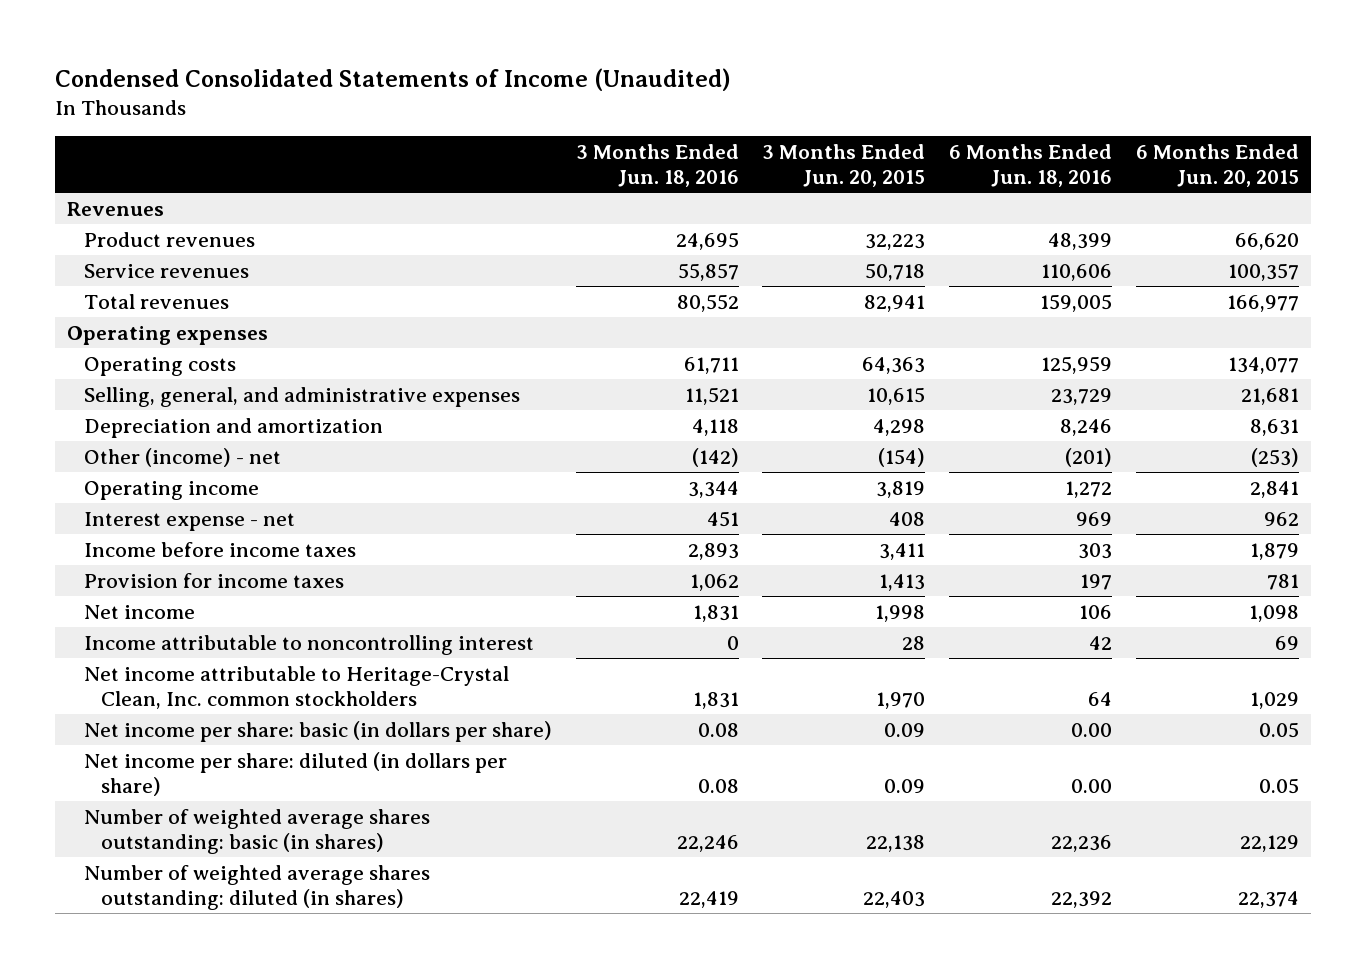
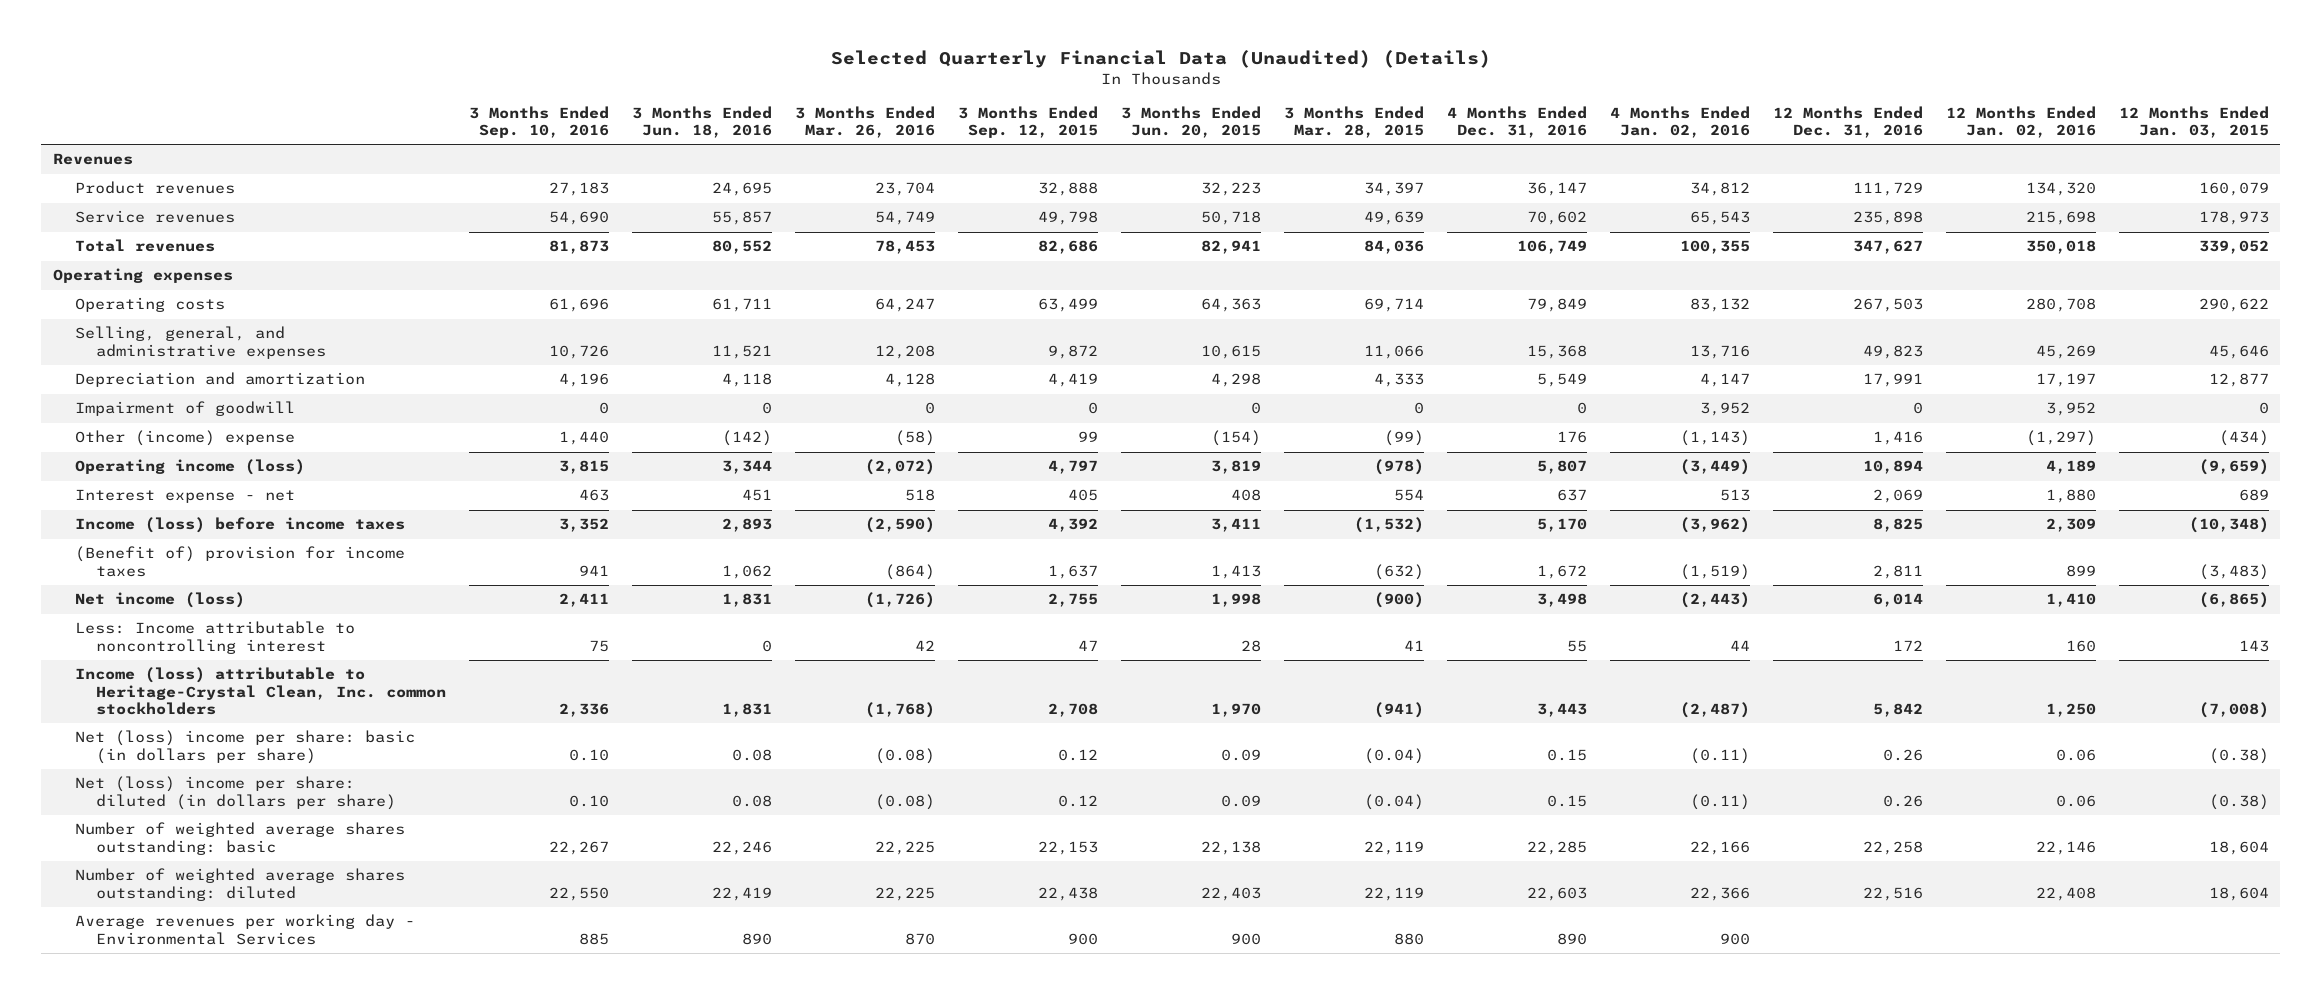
[54,68,731,92] Condensed Consolidated Statements of Income (Unaudited) -> [830,49,1491,68] Selected Quarterly Financial Data (Unaudited) (Details)
[949,143,1113,187] 6 Months Ended Jun. 18, 2016 -> none
[1135,143,1299,187] 6 Months Ended Jun. 20, 2015 -> none
none -> [469,105,610,138] 3 Months Ended Sep. 10, 2016
none -> [795,105,936,138] 3 Months Ended Mar. 26, 2016
none -> [958,105,1099,138] 3 Months Ended Sep. 12, 2015
none -> [1284,105,1425,138] 3 Months Ended Mar. 28, 2015
none -> [1446,105,1587,138] 4 Months Ended Dec. 31, 2016
none -> [1609,105,1750,138] 4 Months Ended Jan. 02, 2016
none -> [1772,105,1923,138] 12 Months Ended Dec. 31, 2016
none -> [1945,105,2096,138] 12 Months Ended Jan. 02, 2016
none -> [2118,105,2269,138] 12 Months Ended Jan. 03, 2015
none -> [74,401,295,417] Impairment of goodwill
[83,447,281,467] Other (income) - net -> [74,430,295,447] Other (income) expense
[83,480,259,500] Operating income -> [74,459,305,476] Operating income (loss)
[83,541,356,557] Income before income taxes -> [74,517,405,534] Income (loss) before income taxes
[83,572,344,588] Provision for income taxes -> [74,546,405,577] (Benefit of) provision for income taxes
[83,604,195,619] Net income -> [74,592,245,609] Net income (loss)
[83,634,534,655] Income attributable to noncontrolling interest -> [74,621,355,654] Less: Income attributable to noncontrolling interest
[83,665,509,709] Net income attributable to Heritage-Crystal Clean, Inc. common stockholders -> [74,667,447,716] Income (loss) attributable to Heritage-Crystal Clean, Inc. common stockholders
[83,720,552,742] Net income per share: basic (in dollars per share) -> [74,730,415,764] Net (loss) income per share: basic (in dollars per share)
[83,751,507,796] Net income per share: diluted (in dollars per share) -> [74,776,397,810] Net (loss) income per share: diluted (in dollars per share)
[83,808,430,854] Number of weighted average shares outstanding: basic (in shares) -> [74,822,405,855] Number of weighted average shares outstanding: basic
[83,864,430,910] Number of weighted average shares outstanding: diluted (in shares) -> [74,868,405,901] Number of weighted average shares outstanding: diluted
none -> [74,914,415,945] Average revenues per working day - Environmental Services

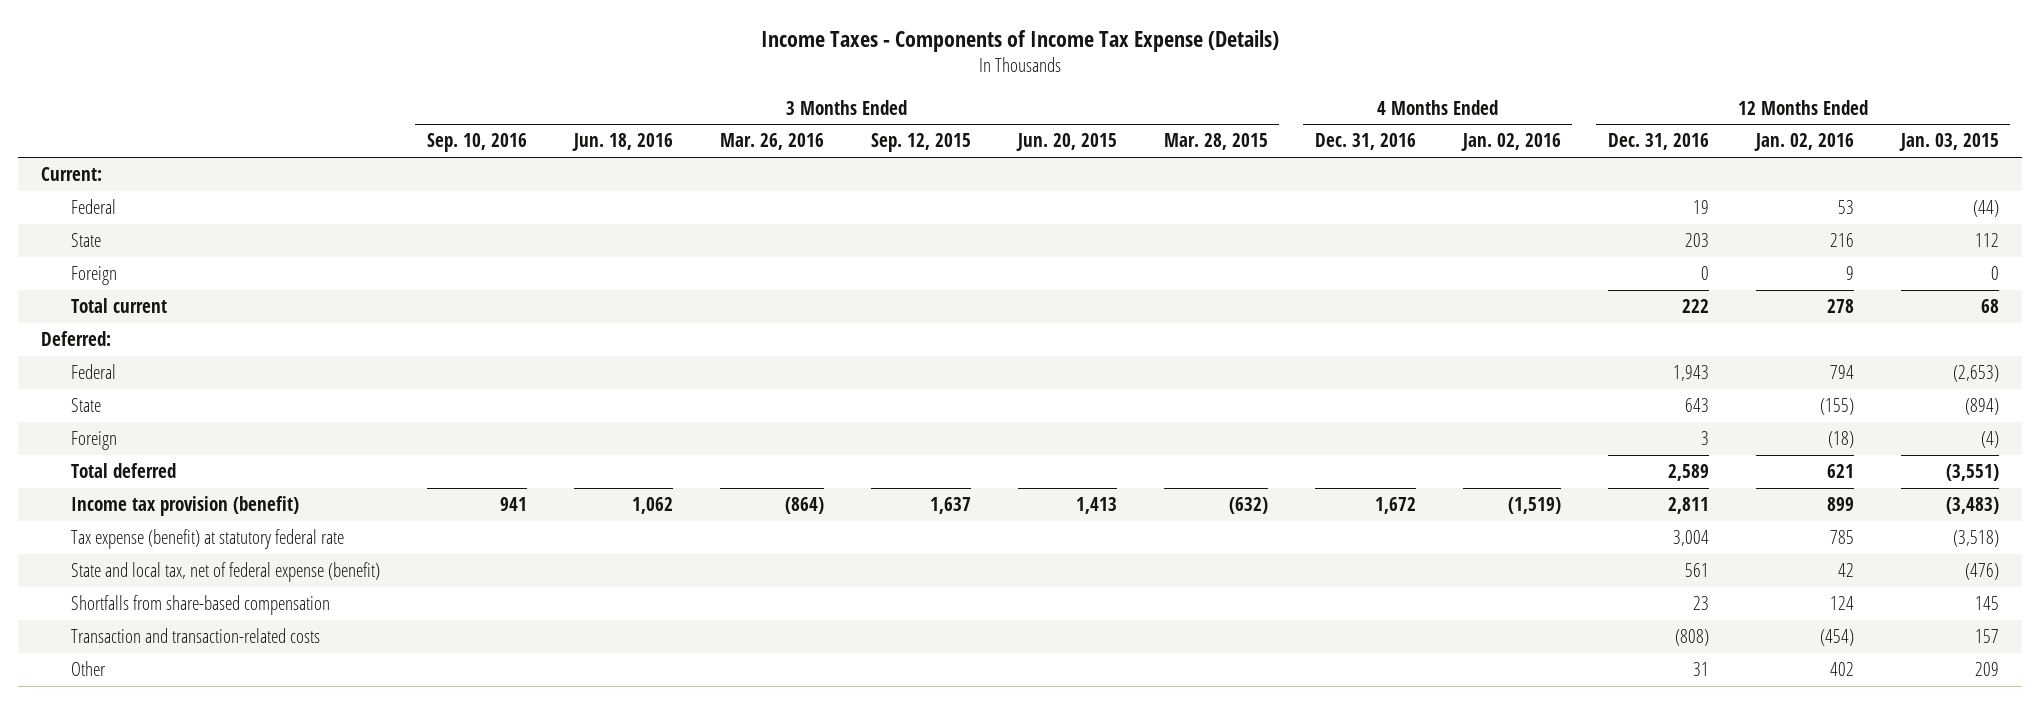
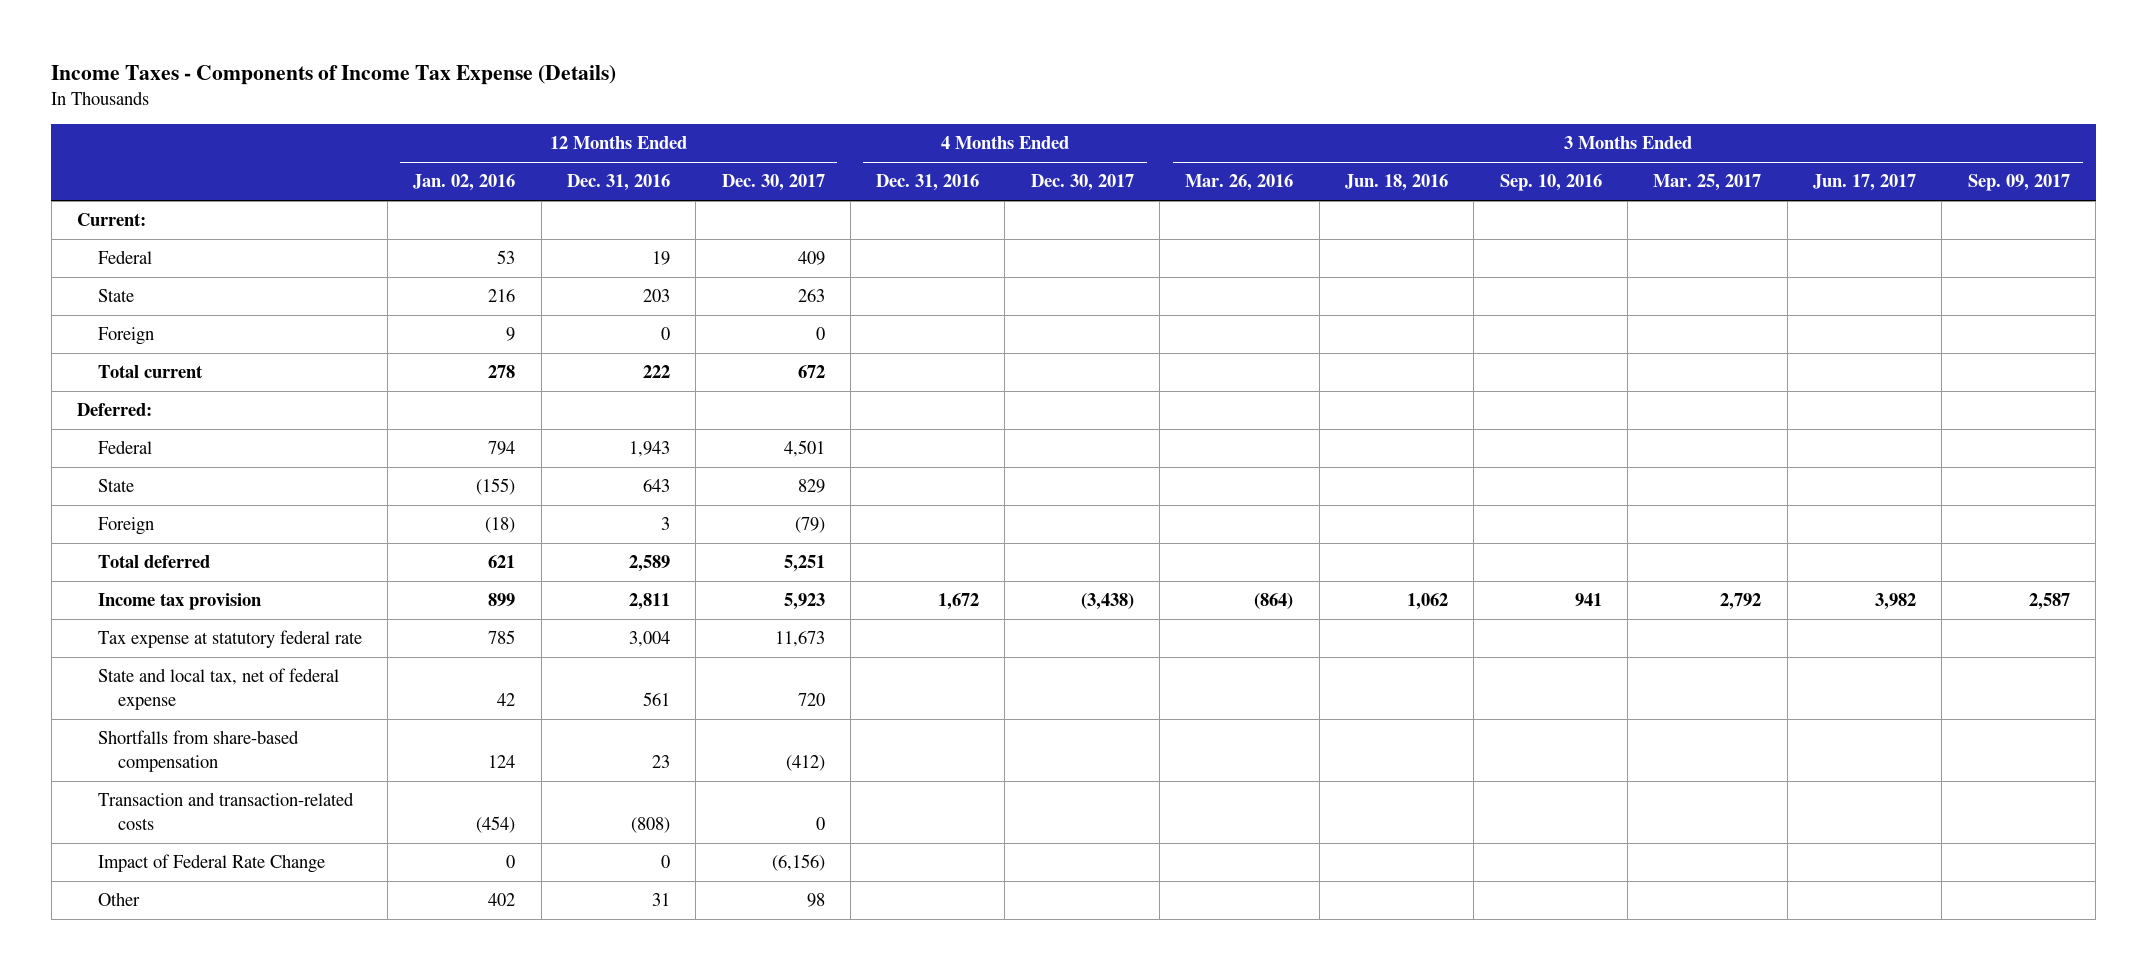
[870,133,971,153] Sep. 12, 2015 -> none
[1015,133,1117,152] Jun. 20, 2015 -> none
[1163,133,1268,151] Mar. 28, 2015 -> none
[1460,133,1561,152] Jan. 02, 2016 -> none
[1898,133,1999,152] Jan. 03, 2015 -> none
none -> [721,174,825,192] Dec. 30, 2017
none -> [1030,174,1134,192] Dec. 30, 2017
none -> [1653,174,1762,192] Mar. 25, 2017
none -> [1813,174,1917,192] Jun. 17, 2017
none -> [1967,174,2070,192] Sep. 09, 2017
[70,496,299,517] Income tax provision (benefit) -> [97,593,261,611] Income tax provision
[70,529,344,550] Tax expense (benefit) at statutory federal rate -> [97,630,362,649] Tax expense at statutory federal rate
[70,562,380,583] State and local tax, net of federal expense (benefit) -> [97,668,339,711] State and local tax, net of federal expense
none -> [97,854,325,874] Impact of Federal Rate Change

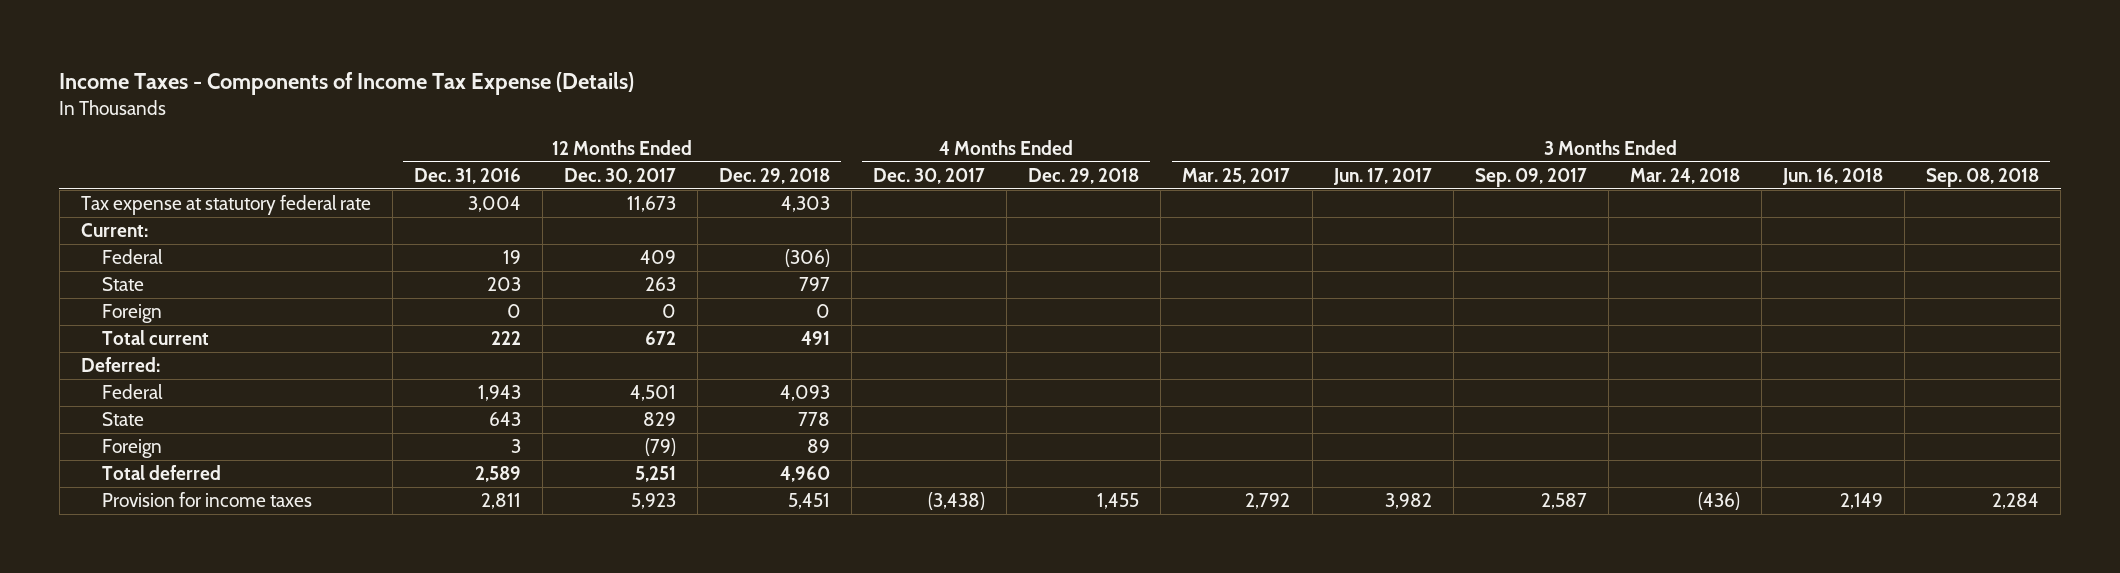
[413,174,516,192] Jan. 02, 2016 -> none
[876,174,980,192] Dec. 31, 2016 -> none
[1185,174,1294,192] Mar. 26, 2016 -> none
[1345,174,1449,192] Jun. 18, 2016 -> none
[1499,174,1602,192] Sep. 10, 2016 -> none
none -> [719,167,831,184] Dec. 29, 2018
none -> [1028,167,1140,184] Dec. 29, 2018
none -> [1629,167,1740,184] Mar. 24, 2018
none -> [1782,167,1884,185] Jun. 16, 2018
none -> [1926,167,2040,187] Sep. 08, 2018
[97,630,362,649] Tax expense at statutory federal rate -> [80,195,371,216] Tax expense at statutory federal rate
[97,668,339,711] State and local tax, net of federal expense -> none
[97,730,299,773] Shortfalls from share-based compensation -> none
[97,792,354,831] Transaction and transaction-related costs -> none
[97,854,325,874] Impact of Federal Rate Change -> none
[97,892,140,907] Other -> none
[97,593,261,611] Income tax provision -> [101,492,312,508] Provision for income taxes

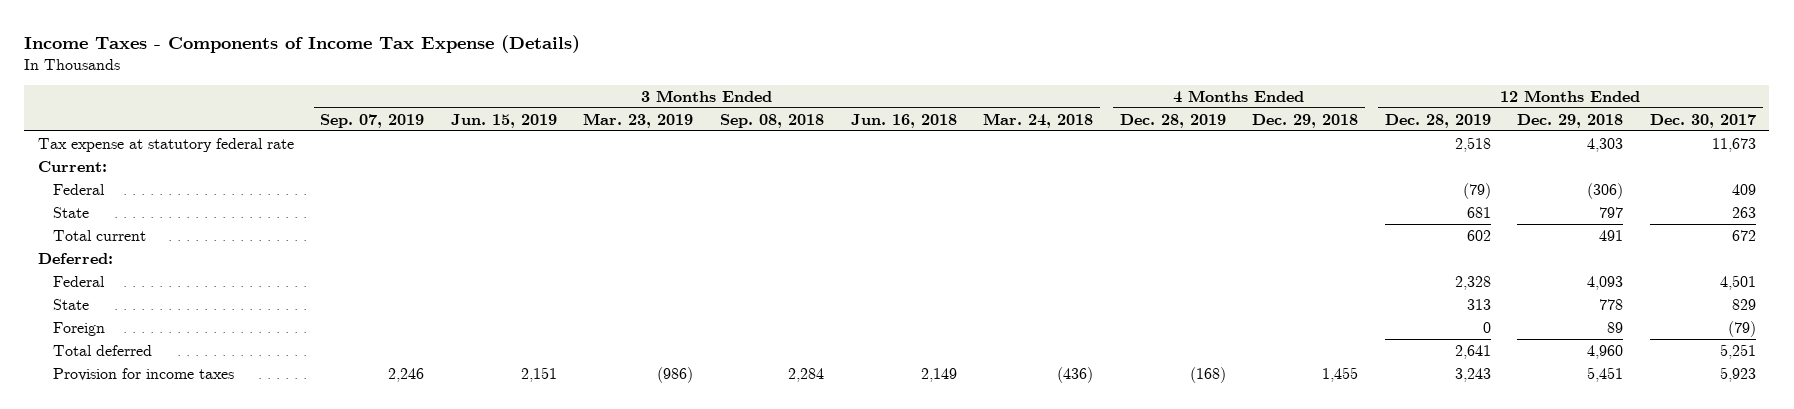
[413,167,521,184] Dec. 31, 2016 -> none
[873,167,986,184] Dec. 30, 2017 -> none
[1182,167,1291,184] Mar. 25, 2017 -> none
[1332,167,1432,185] Jun. 17, 2017 -> none
[1474,167,1587,187] Sep. 09, 2017 -> none
none -> [320,113,425,128] Sep. 07, 2019
none -> [450,113,557,128] Jun. 15, 2019
none -> [583,112,694,128] Mar. 23, 2019
none -> [1119,113,1226,128] Dec. 28, 2019
none -> [1384,113,1491,128] Dec. 28, 2019
[101,304,162,324] Foreign -> none

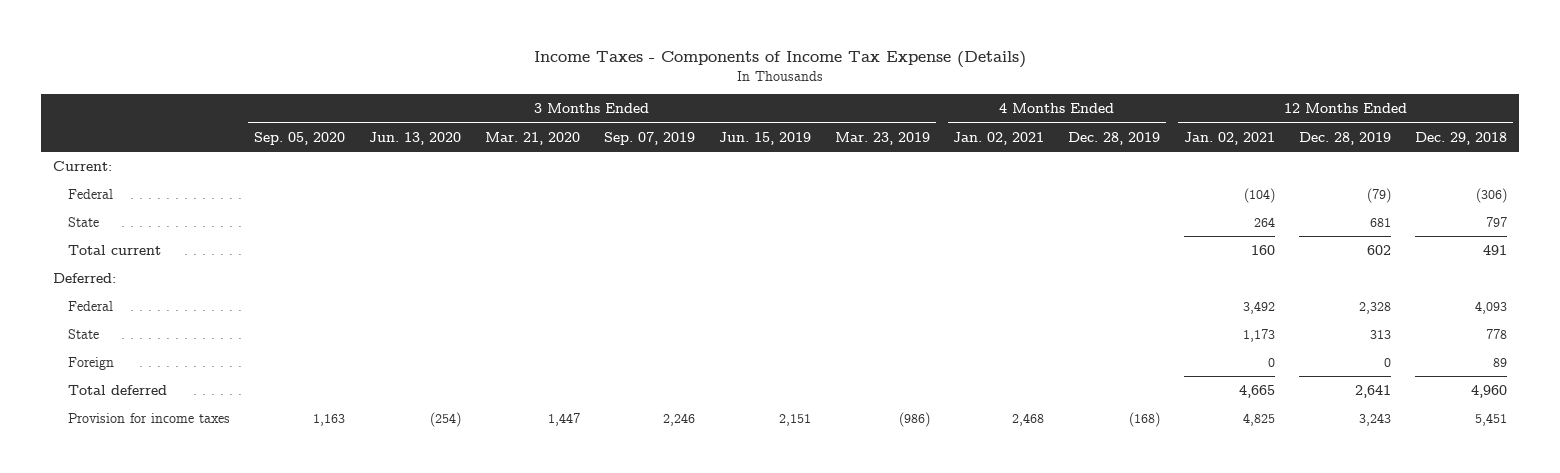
[719,113,824,128] Sep. 08, 2018 -> none
[850,113,957,128] Jun. 16, 2018 -> none
[983,112,1094,128] Mar. 24, 2018 -> none
[1252,113,1359,128] Dec. 29, 2018 -> none
[1650,113,1757,128] Dec. 30, 2017 -> none
none -> [254,131,346,145] Sep. 05, 2020
none -> [369,131,462,145] Jun. 13, 2020
none -> [485,131,581,145] Mar. 21, 2020
none -> [953,131,1045,145] Jan. 02, 2021
none -> [1184,131,1276,145] Jan. 02, 2021
[37,137,294,152] Tax expense at statutory federal rate -> none

